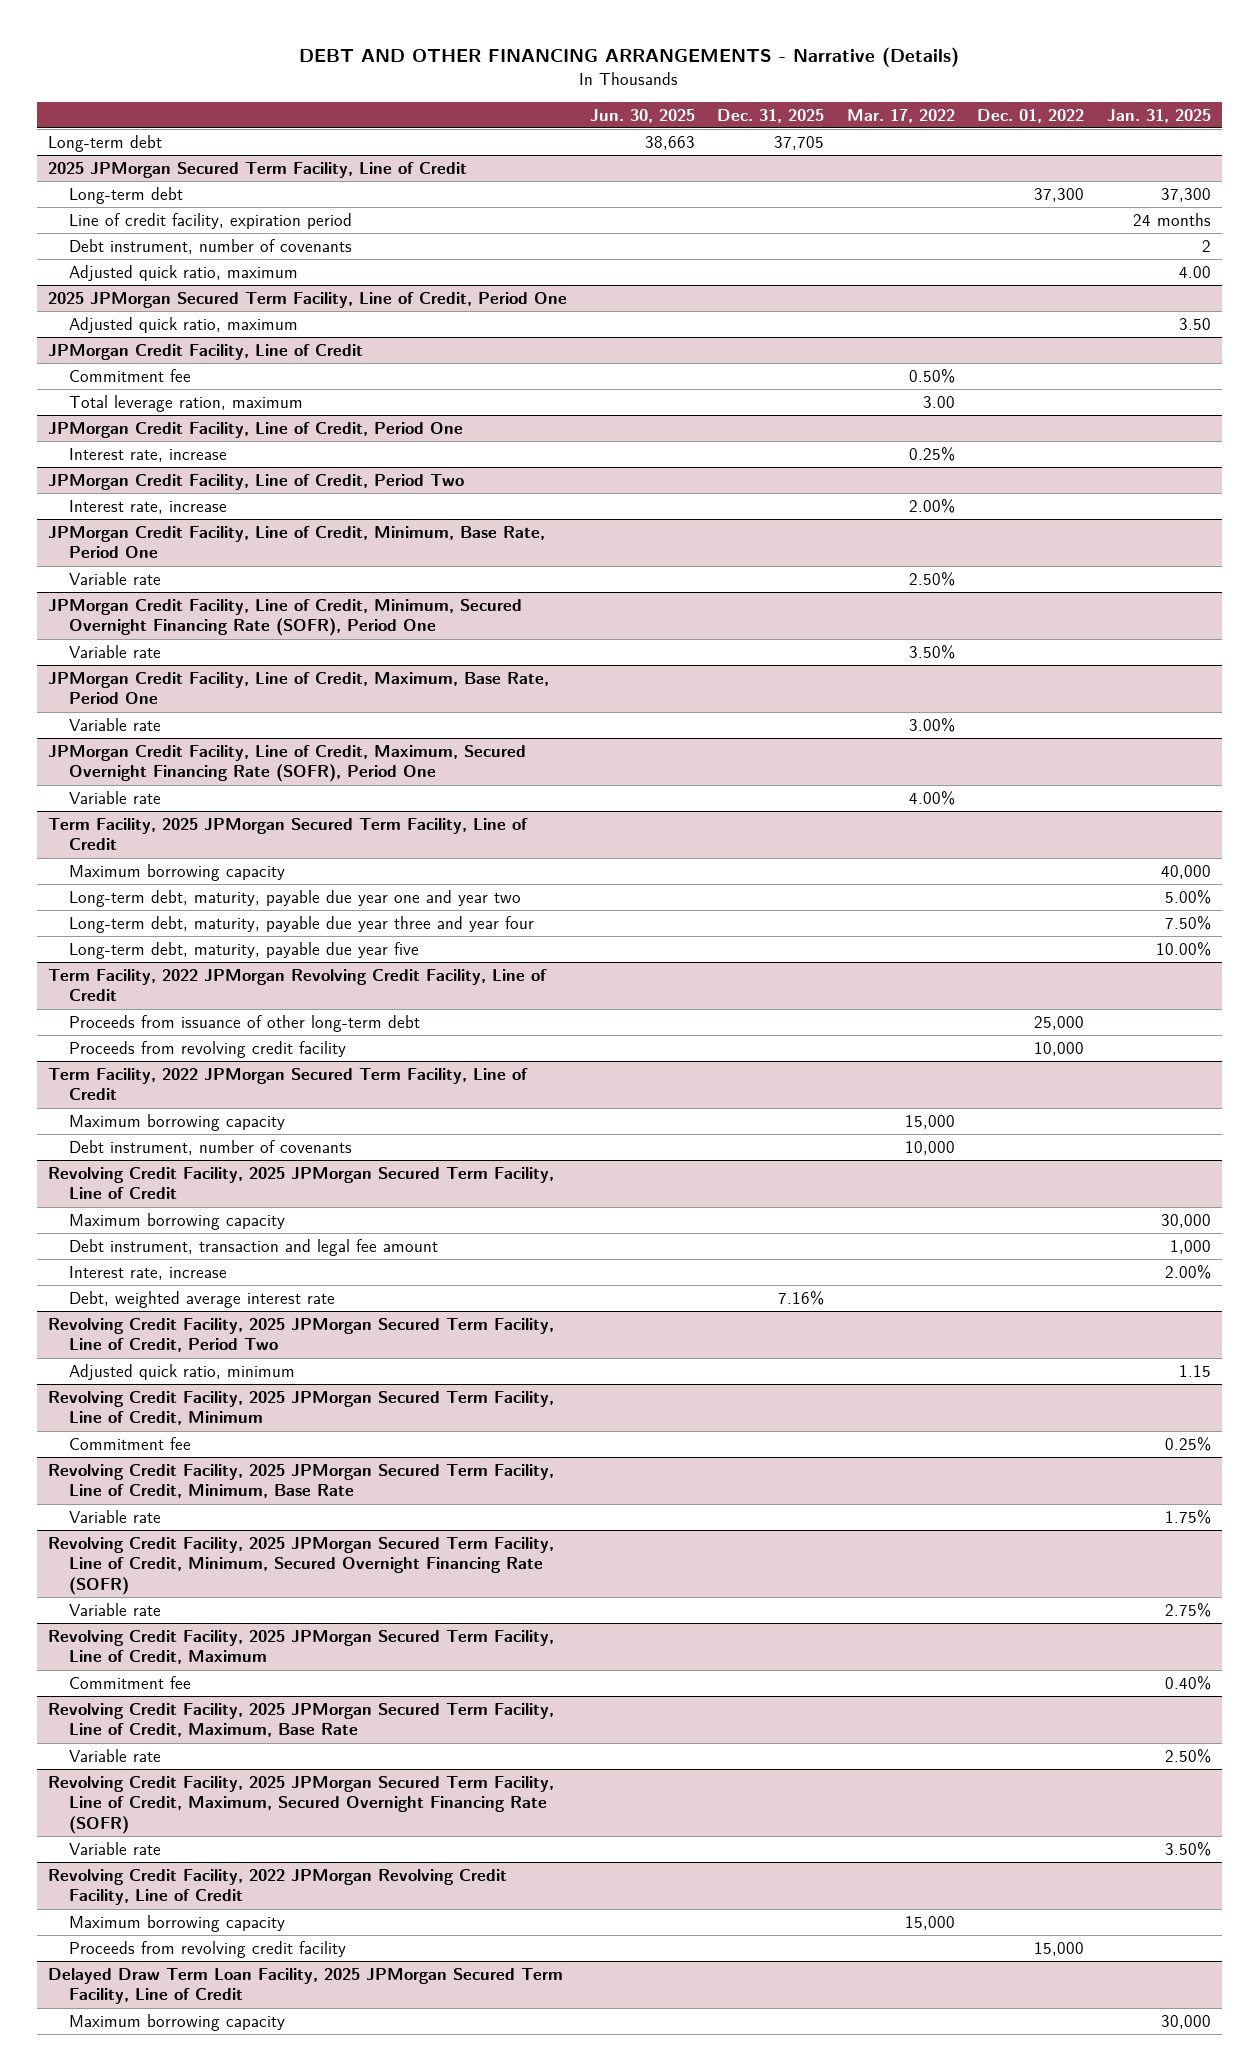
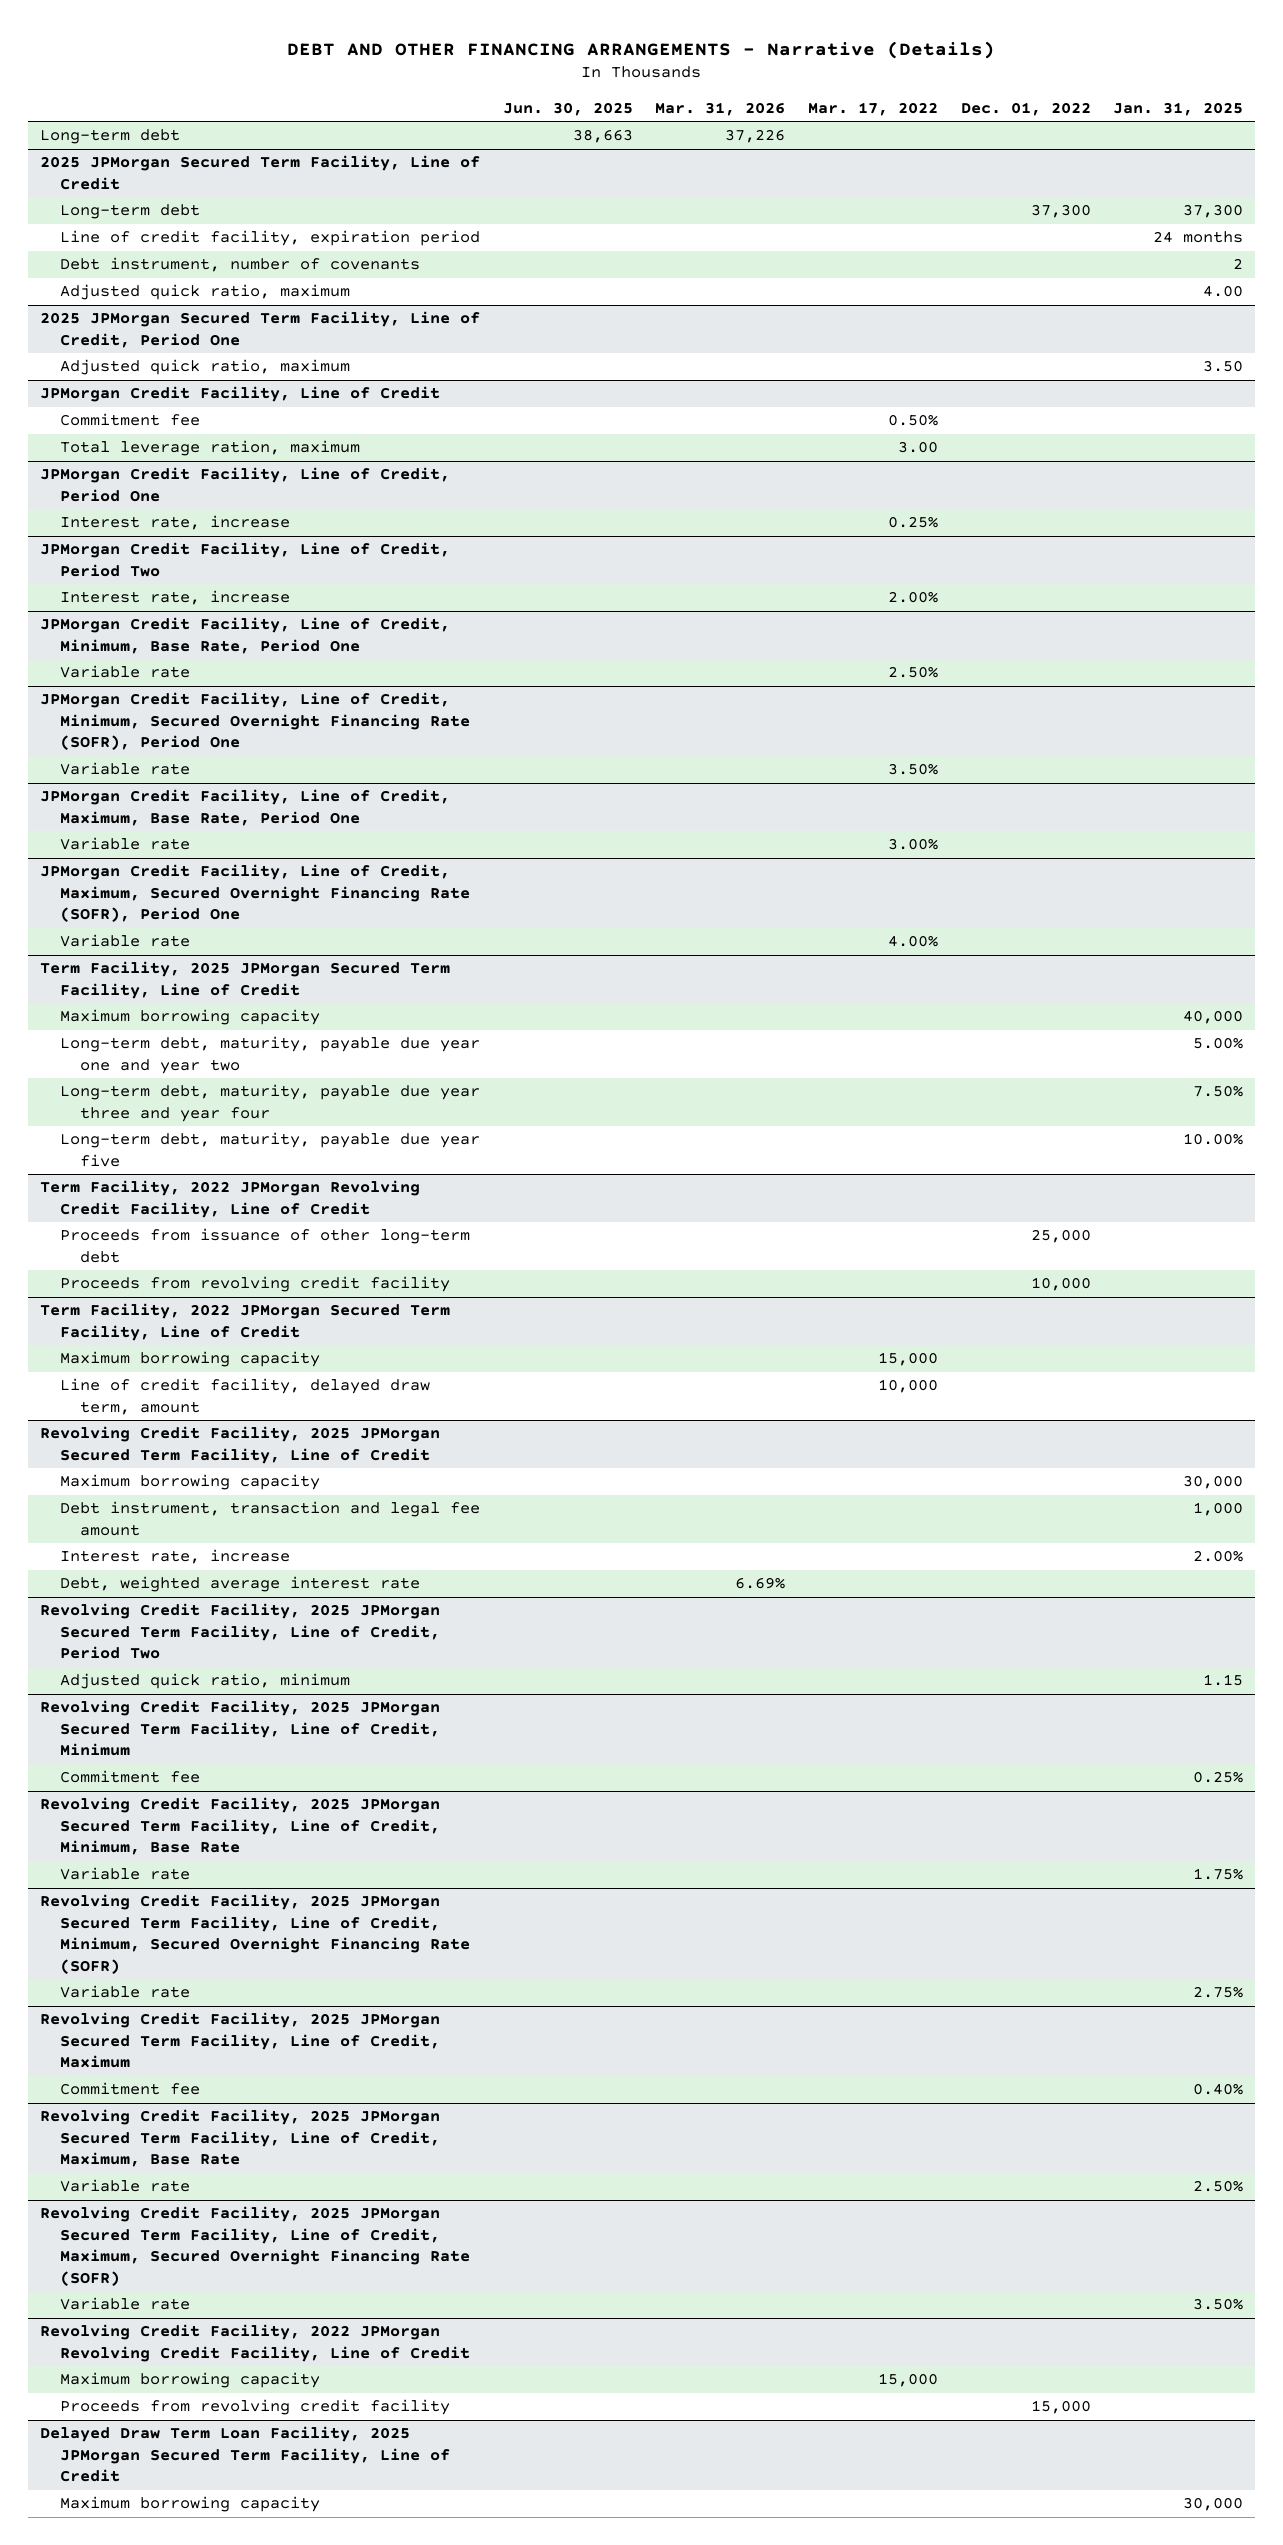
[717,108,825,123] Dec. 31, 2025 -> none
none -> [655,101,786,116] Mar. 31, 2026
[68,1139,352,1155] Debt instrument, number of covenants -> [59,1378,430,1415] Line of credit facility, delayed draw term, amount

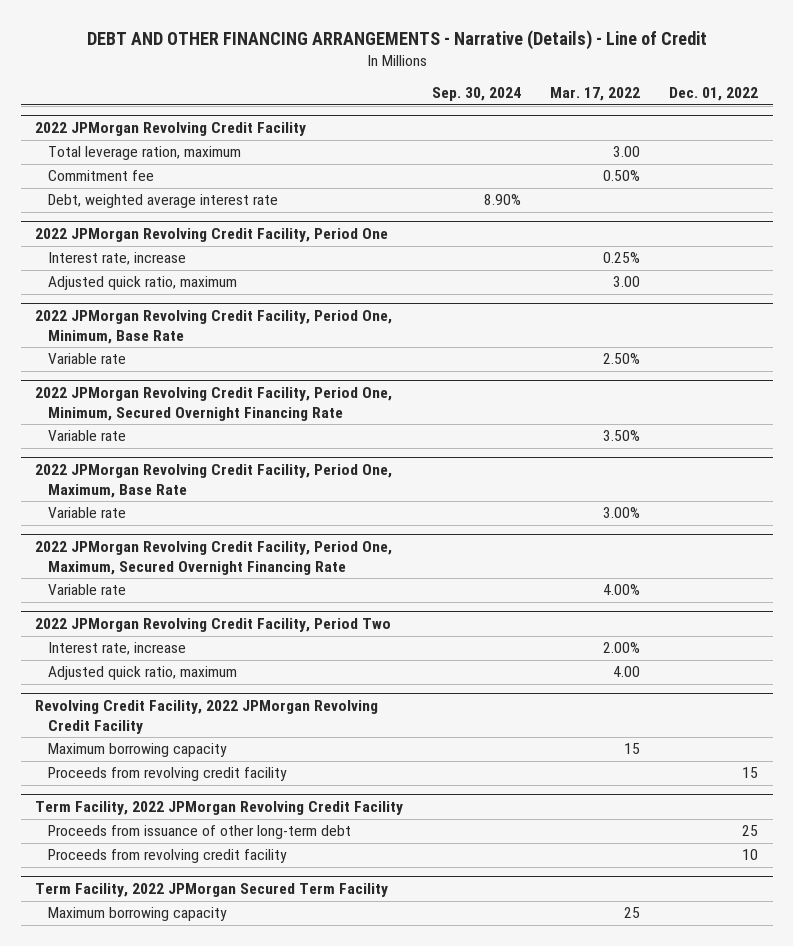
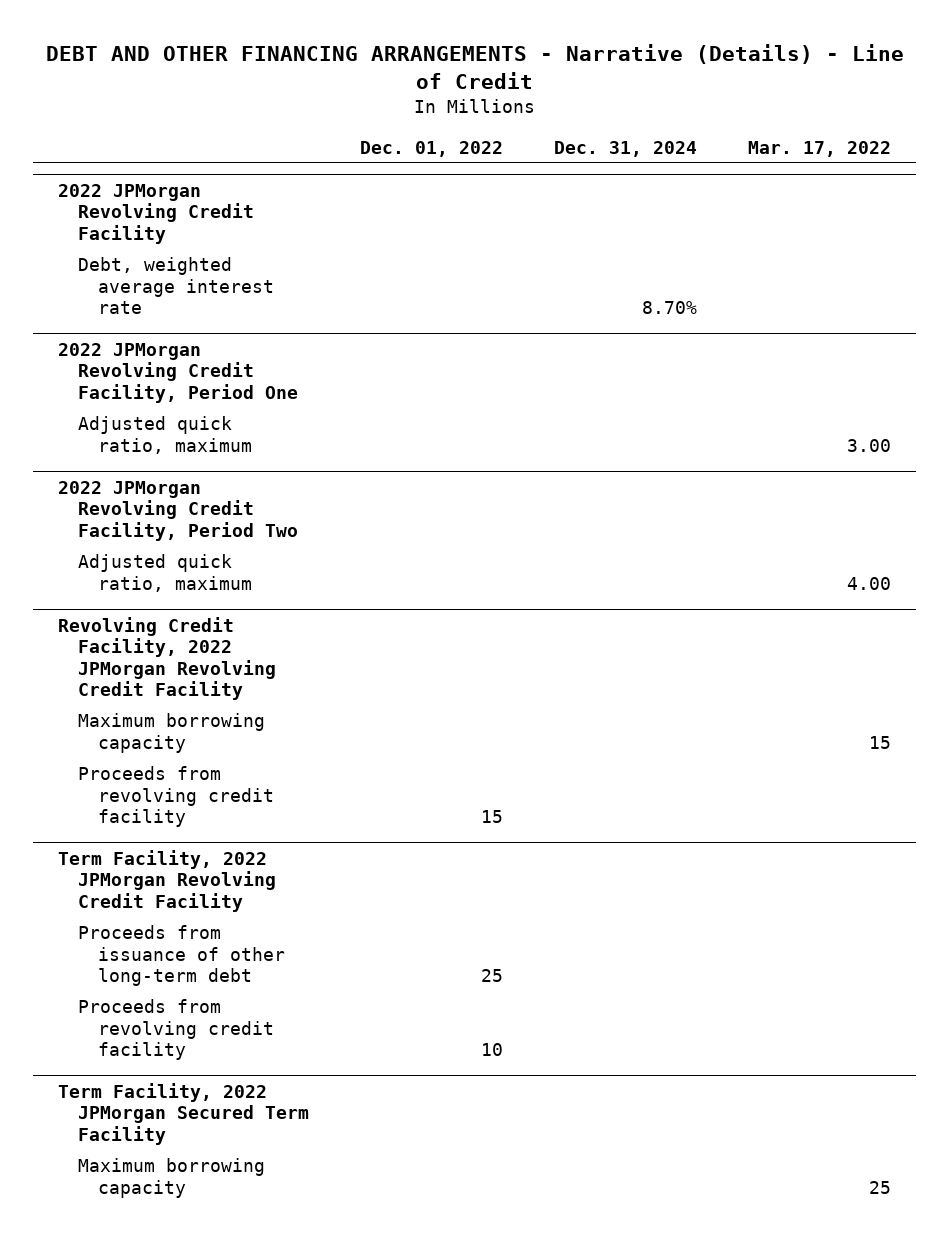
[432,87,522,102] Sep. 30, 2024 -> none
none -> [553,140,697,157] Dec. 31, 2024
[47,146,241,161] Total leverage ration, maximum -> none
[47,170,154,182] Commitment fee -> none
[47,252,186,266] Interest rate, increase -> none
[35,310,393,345] 2022 JPMorgan Revolving Credit Facility, Period One, Minimum, Base Rate -> none
[47,353,126,365] Variable rate -> none
[35,387,393,422] 2022 JPMorgan Revolving Credit Facility, Period One, Minimum, Secured Overnight Financing Rate -> none
[47,430,126,442] Variable rate -> none
[35,464,393,499] 2022 JPMorgan Revolving Credit Facility, Period One, Maximum, Base Rate -> none
[47,507,126,519] Variable rate -> none
[35,541,393,576] 2022 JPMorgan Revolving Credit Facility, Period One, Maximum, Secured Overnight Financing Rate -> none
[47,584,126,596] Variable rate -> none
[47,642,186,656] Interest rate, increase -> none

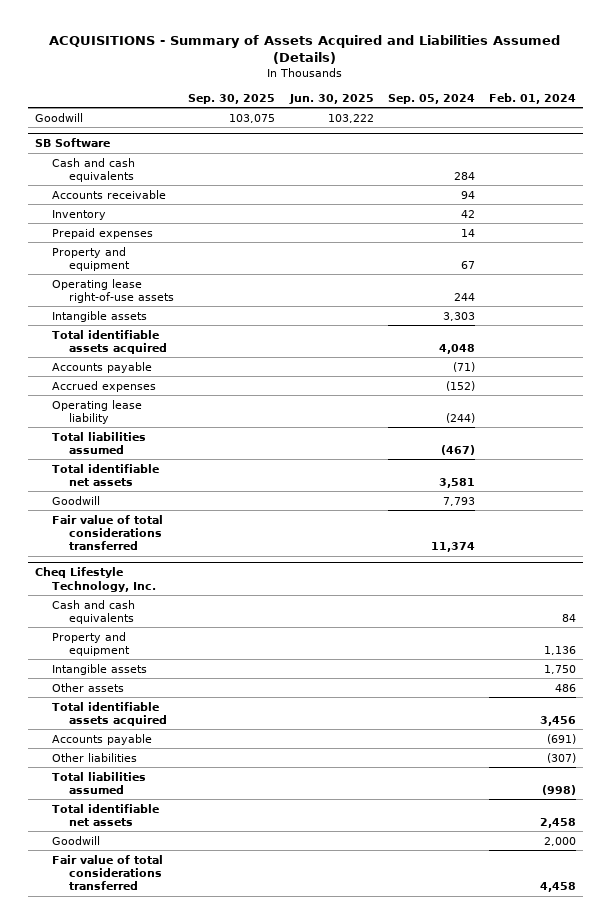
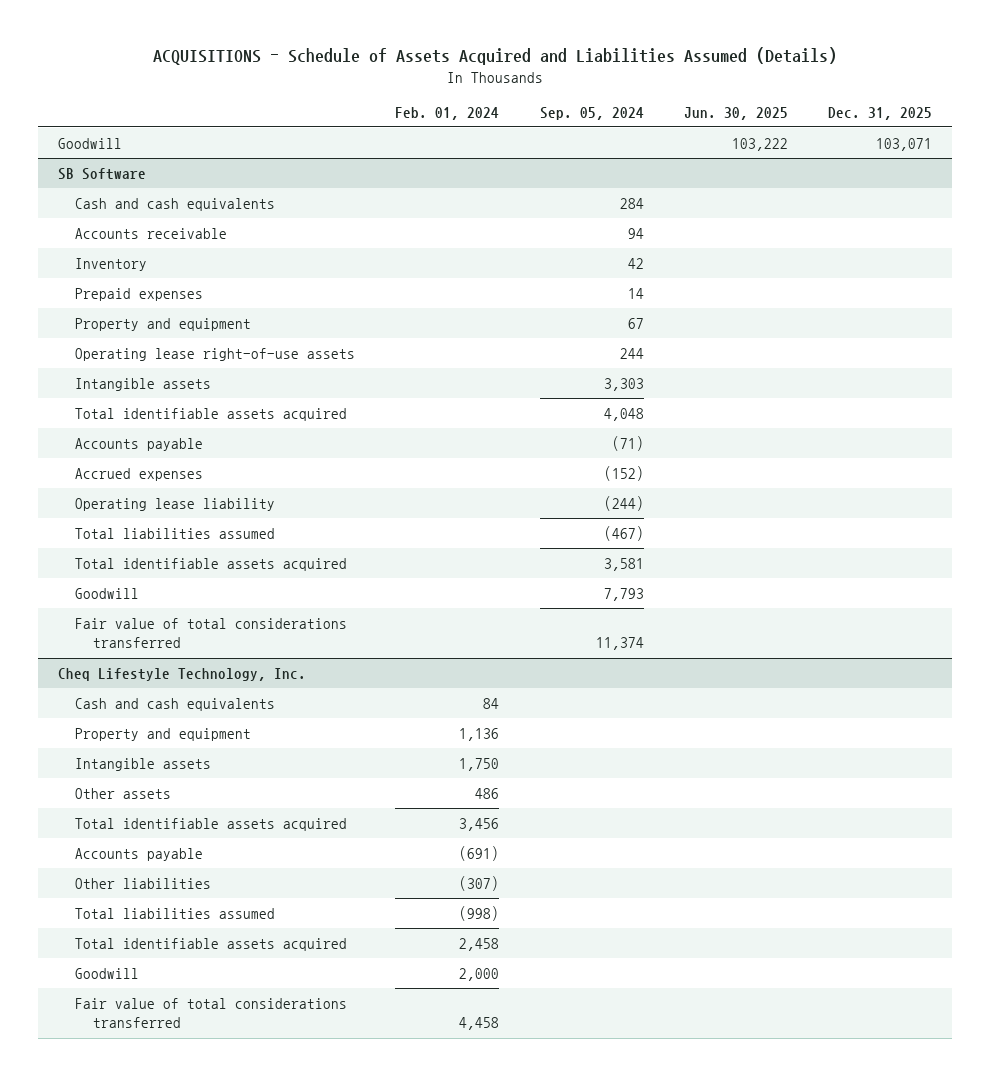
[49,34,561,65] ACQUISITIONS - Summary of Assets Acquired and Liabilities Assumed (Details) -> [152,47,837,66] ACQUISITIONS - Schedule of Assets Acquired and Liabilities Assumed (Details)
[188,93,276,104] Sep. 30, 2025 -> none
none -> [828,106,933,120] Dec. 31, 2025
[51,463,159,486] Total identifiable net assets -> [75,557,348,571] Total identifiable assets acquired
[51,803,159,826] Total identifiable net assets -> [75,937,348,951] Total identifiable assets acquired

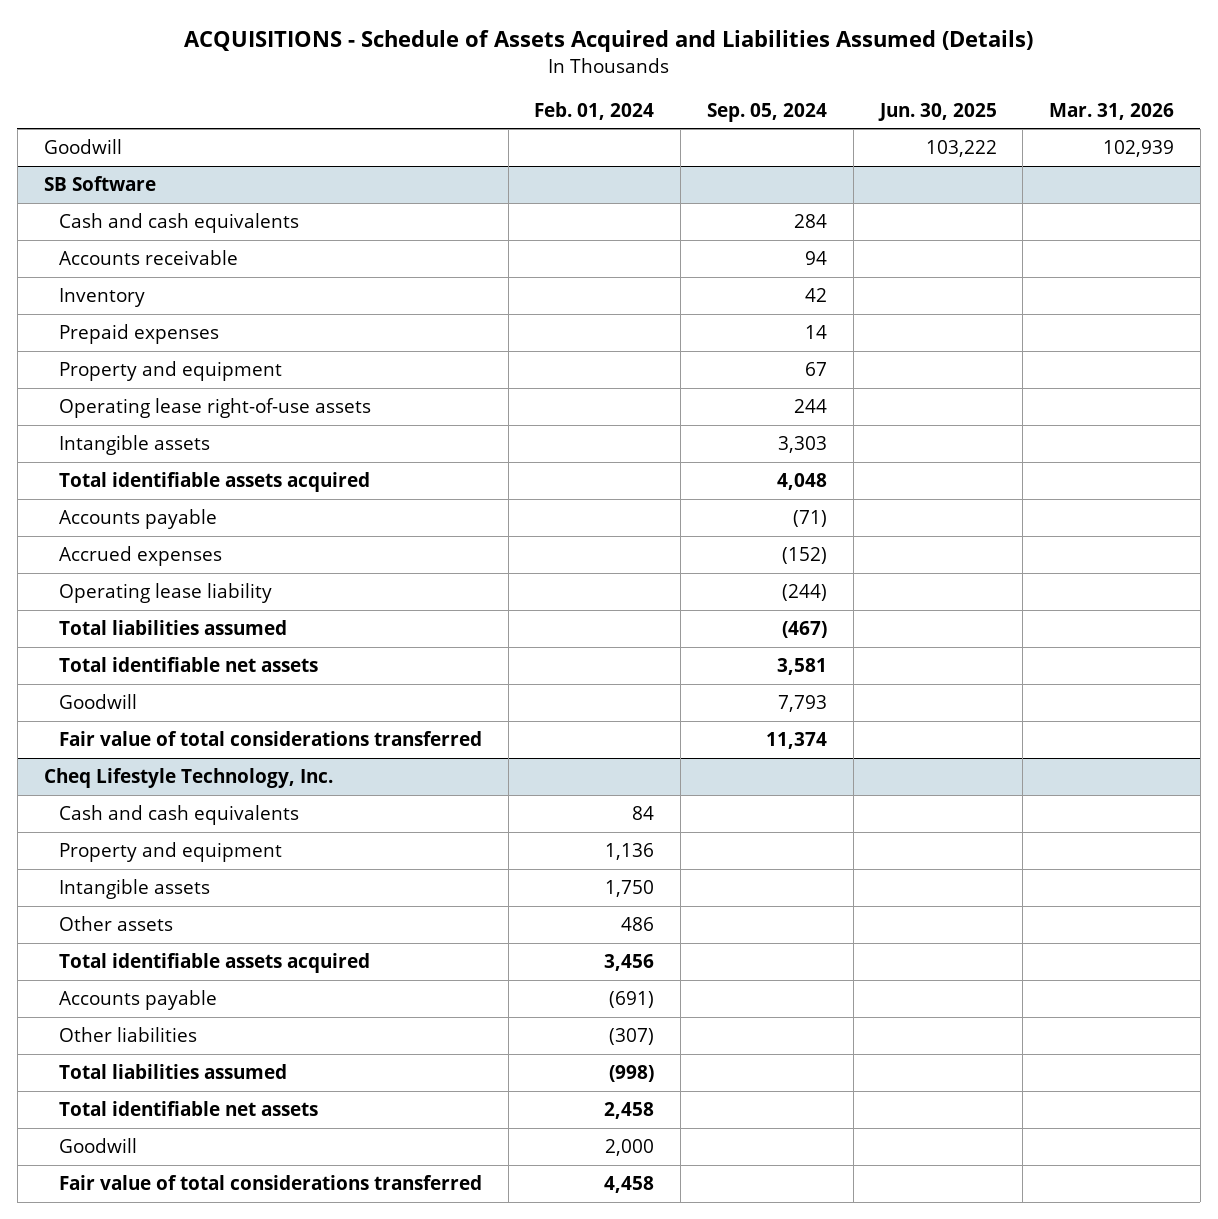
[828,106,933,120] Dec. 31, 2025 -> none
none -> [1049,102,1175,120] Mar. 31, 2026
[75,557,348,571] Total identifiable assets acquired -> [58,657,318,673] Total identifiable net assets
[75,937,348,951] Total identifiable assets acquired -> [58,1101,318,1117] Total identifiable net assets

